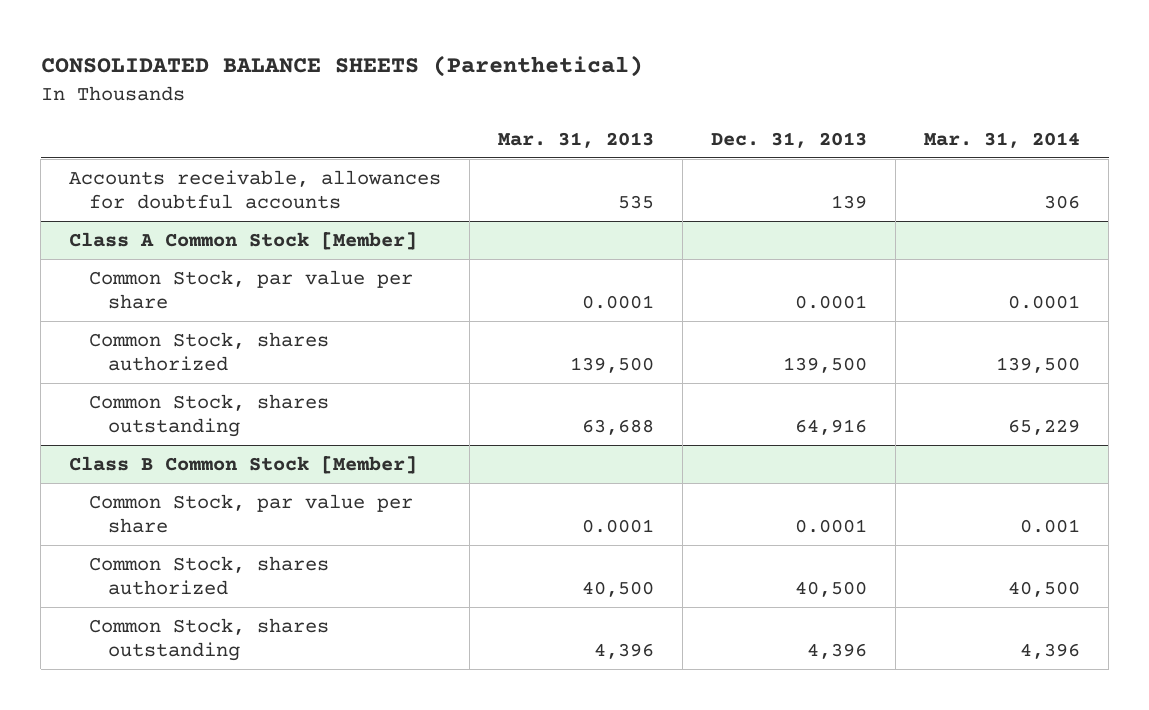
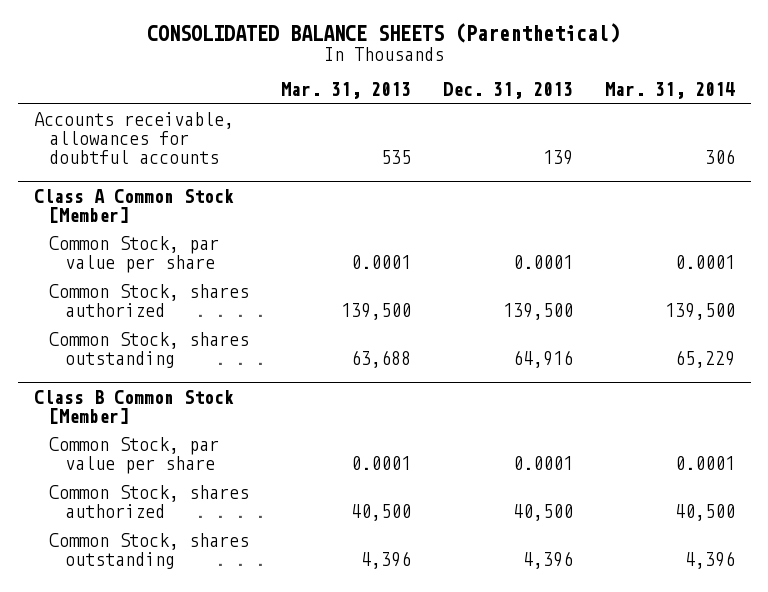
[1020,519,1081,534] 0.001 -> [674,456,735,471] 0.0001

